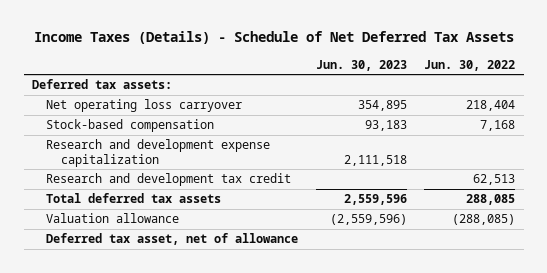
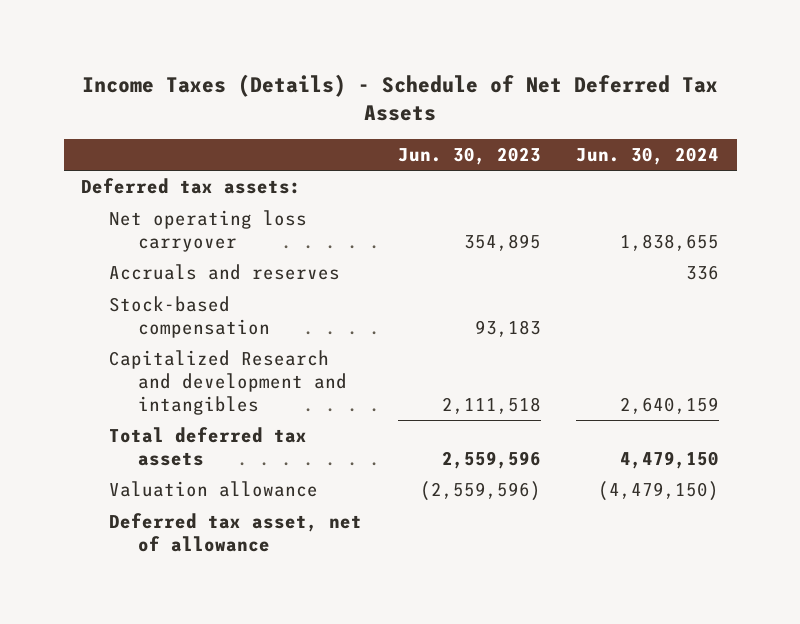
[423,59,515,71] Jun. 30, 2022 -> none
none -> [575,147,719,166] Jun. 30, 2024
none -> [109,264,341,281] Accruals and reserves
[46,173,292,187] Research and development tax credit -> none
[46,139,271,167] Research and development expense capitalization -> [109,350,347,415] Capitalized Research and development and intangibles

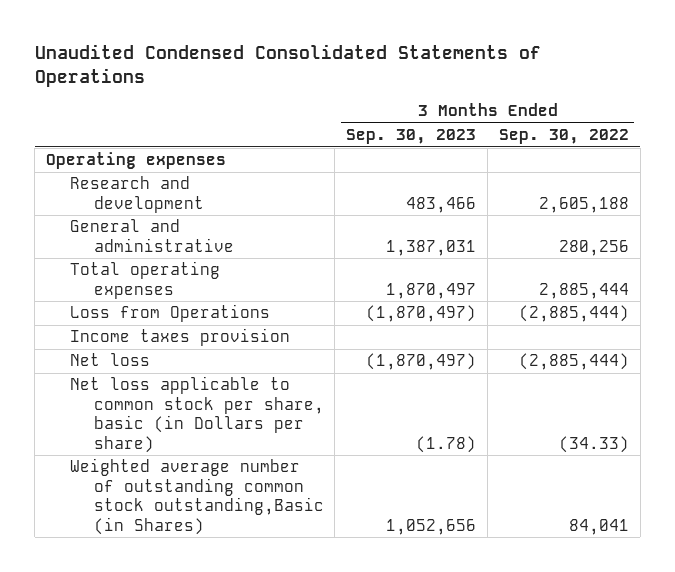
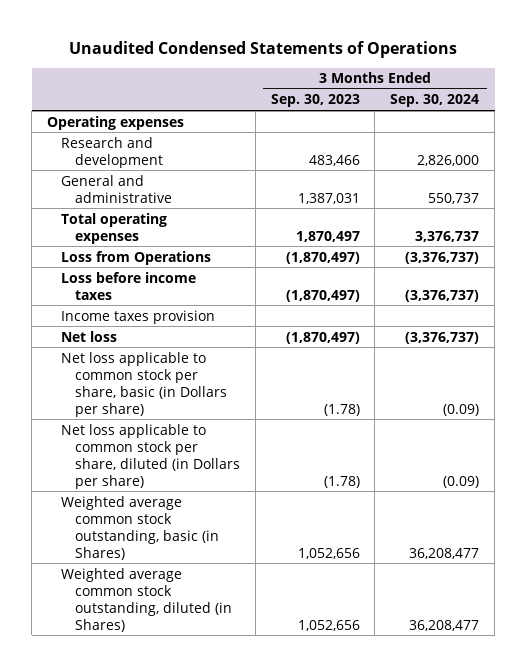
[34,43,541,88] Unaudited Condensed Consolidated Statements of Operations -> [69,40,458,58] Unaudited Condensed Statements of Operations
[498,129,629,145] Sep. 30, 2022 -> none
none -> [390,94,480,108] Sep. 30, 2024
none -> [61,271,197,300] Loss before income taxes
none -> [61,423,240,489] Net loss applicable to common stock per share, diluted (in Dollars per share)
[69,458,324,535] Weighted average number of outstanding common stock outstanding,Basic (in Shares) -> [61,495,219,560] Weighted average common stock outstanding, basic (in Shares)
none -> [61,567,232,632] Weighted average common stock outstanding, diluted (in Shares)

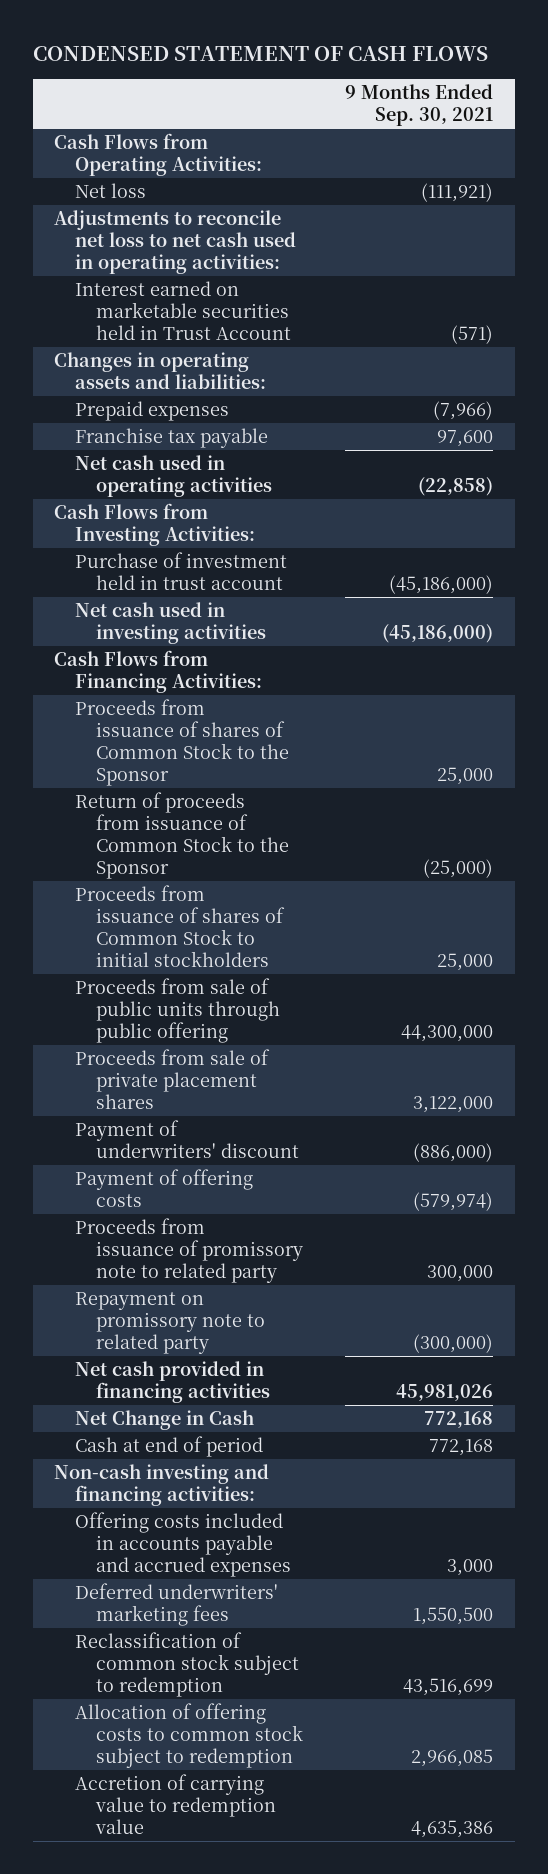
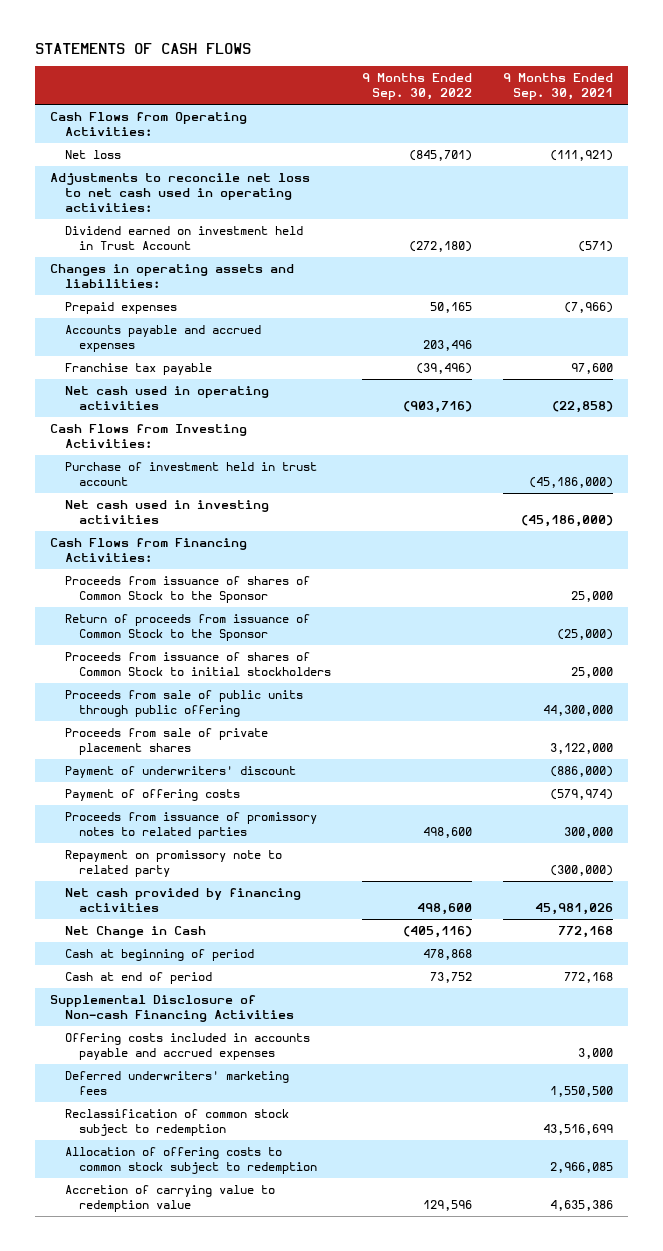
[32,45,488,61] CONDENSED STATEMENT OF CASH FLOWS -> [34,42,251,54] STATEMENTS OF CASH FLOWS
none -> [362,73,473,101] 9 Months Ended Sep. 30, 2022
[74,281,291,341] Interest earned on marketable securities held in Trust Account -> [64,226,303,251] Dividend earned on investment held in Trust Account
none -> [64,325,261,353] Accounts payable and accrued expenses
[74,1218,303,1284] Proceeds from issuance of promissory note to related party -> [64,812,317,840] Proceeds from issuance of promissory notes to related parties
[74,1361,270,1404] Net cash provided in financing activities -> [64,888,301,913] Net cash provided by financing activities
none -> [64,949,254,962] Cash at beginning of period
[54,1464,270,1507] Non-cash investing and financing activities: -> [50,995,294,1023] Supplemental Disclosure of Non-cash Financing Activities

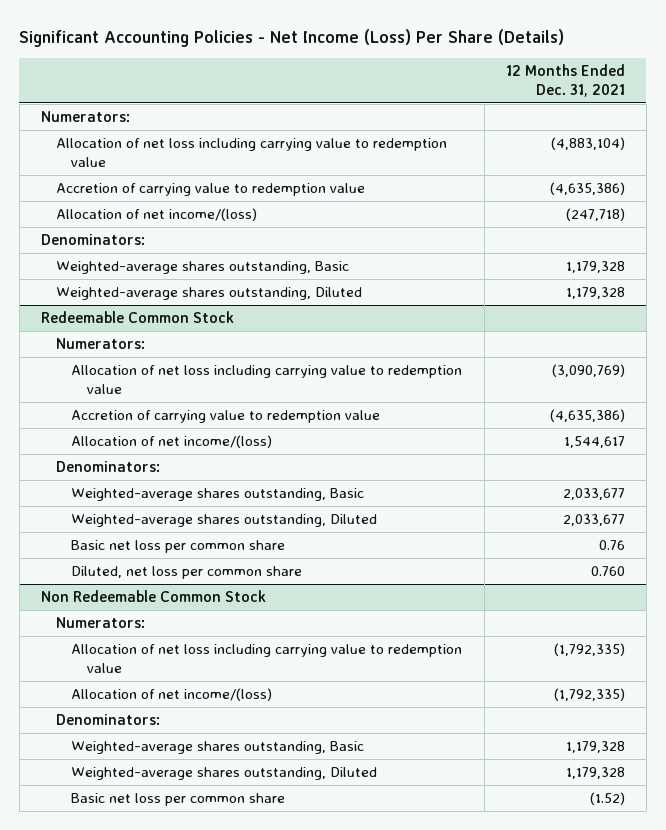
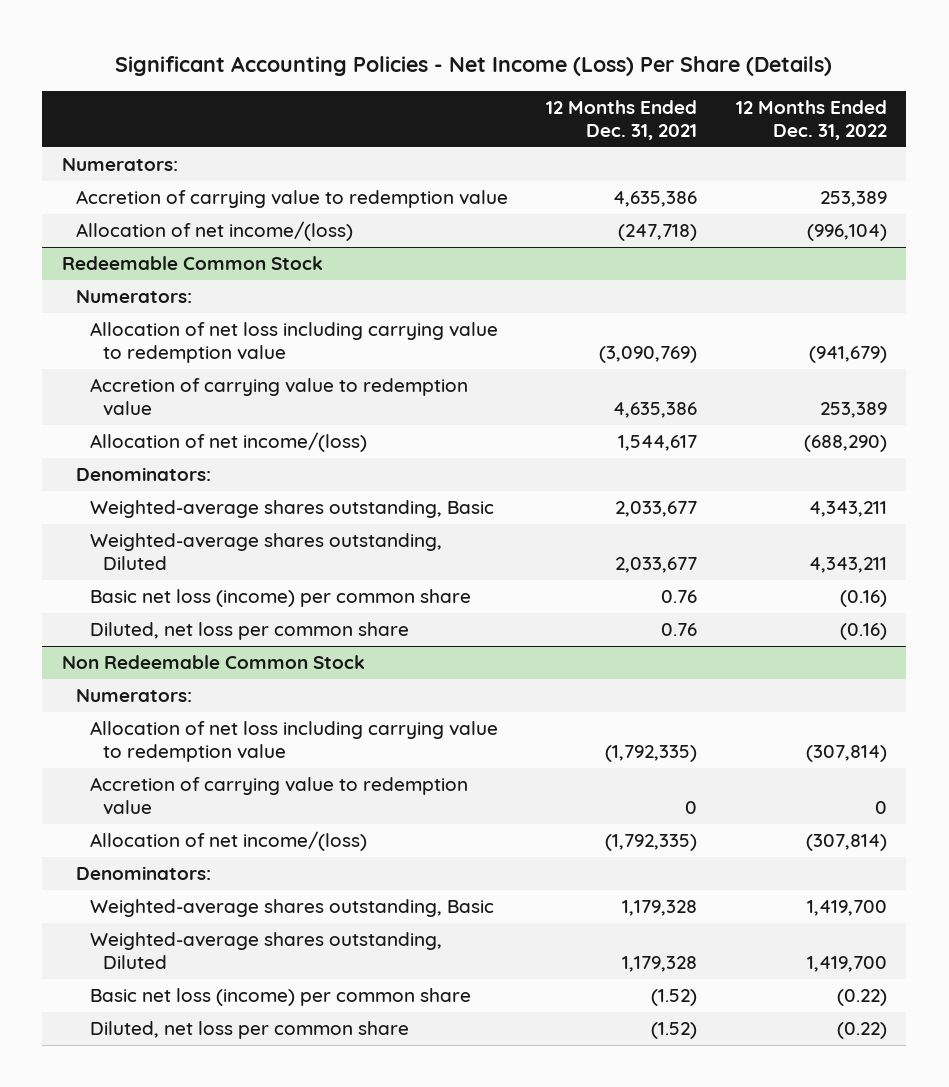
none -> [735,99,887,140] 12 Months Ended Dec. 31, 2022
[56,137,448,168] Allocation of net loss including carrying value to redemption value -> none
[549,181,625,195] (4,635,386) -> [613,191,698,208] 4,635,386
[40,233,145,245] Denominators: -> none
[56,260,350,274] Weighted-average shares outstanding, Basic -> none
[56,286,363,300] Weighted-average shares outstanding, Diluted -> none
[549,408,625,422] (4,635,386) -> [613,402,698,419] 4,635,386
[71,539,286,553] Basic net loss per common share -> [89,589,471,608] Basic net loss (income) per common share
[590,565,625,576] 0.760 -> [661,623,698,637] 0.76
none -> [89,777,468,816] Accretion of carrying value to redemption value
[71,792,286,806] Basic net loss per common share -> [89,988,471,1007] Basic net loss (income) per common share
none -> [89,1021,409,1040] Diluted, net loss per common share

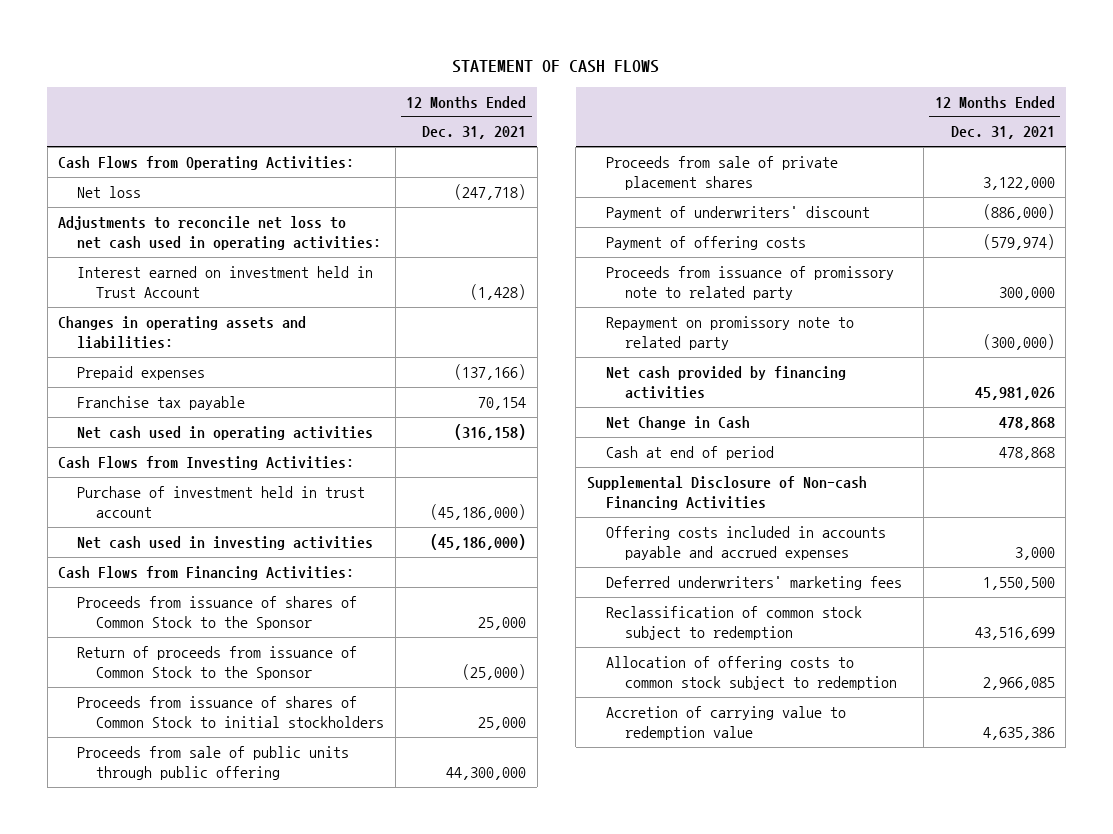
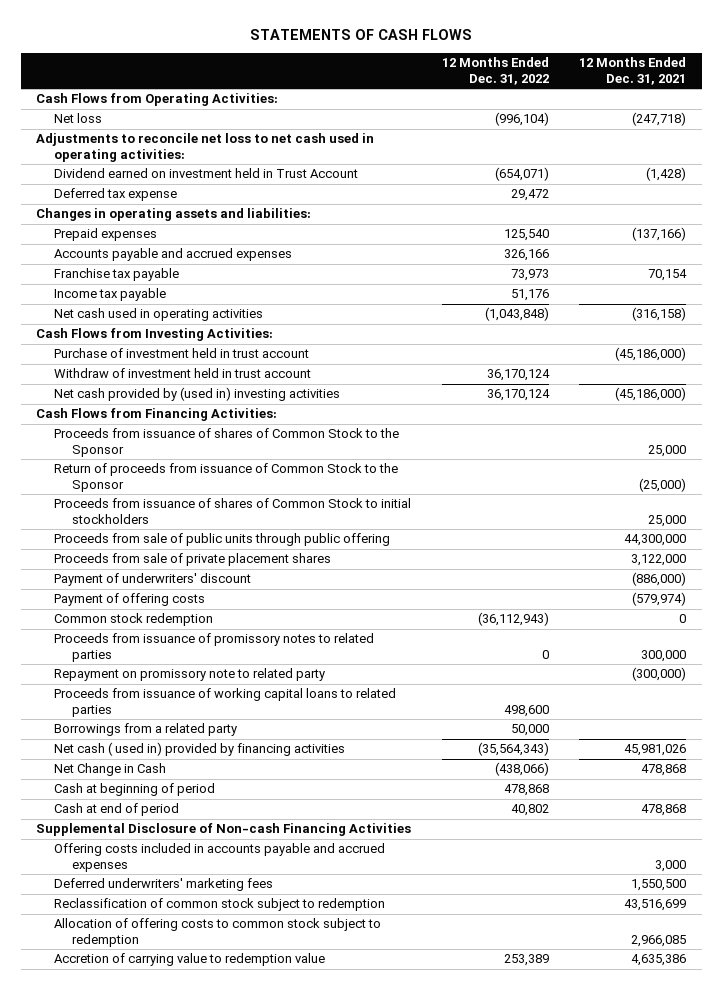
[452,60,660,74] STATEMENT OF CASH FLOWS -> [250,29,473,41] STATEMENTS OF CASH FLOWS
none -> [441,57,549,85] 12 Months Ended Dec. 31, 2022
[77,265,374,298] Interest earned on investment held in Trust Account -> [53,168,358,179] Dividend earned on investment held in Trust Account
none -> [53,188,177,202] Deferred tax expense
none -> [53,248,292,262] Accounts payable and accrued expenses
none -> [53,288,166,302] Income tax payable
none -> [53,368,311,379] Withdraw of investment held in trust account
[77,535,374,550] Net cash used in investing activities -> [53,387,340,402] Net cash provided by (used in) investing activities
none -> [53,613,213,627] Common stock redemption
[605,265,894,300] Proceeds from issuance of promissory note to related party -> [53,633,374,662] Proceeds from issuance of promissory notes to related parties
none -> [53,688,396,717] Proceeds from issuance of working capital loans to related parties
none -> [53,723,237,737] Borrowings from a related party
[605,365,846,399] Net cash provided by financing activities -> [53,742,345,757] Net cash ( used in) provided by financing activities
none -> [53,783,215,797] Cash at beginning of period

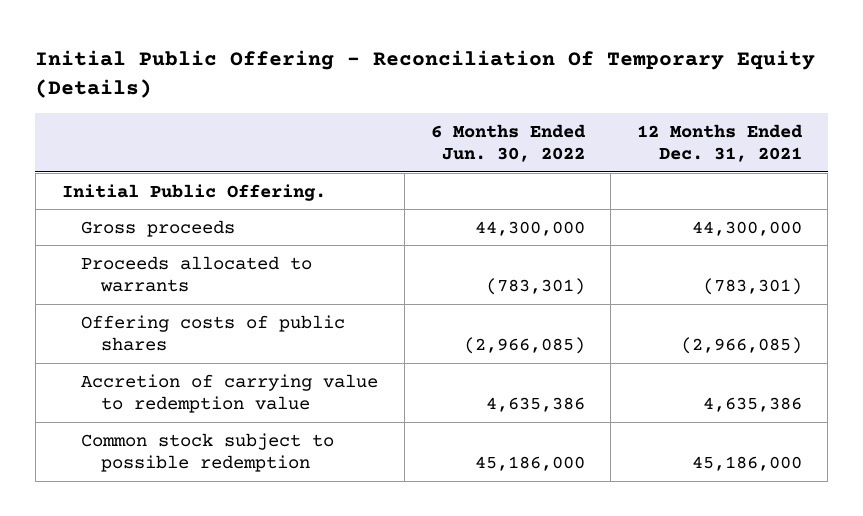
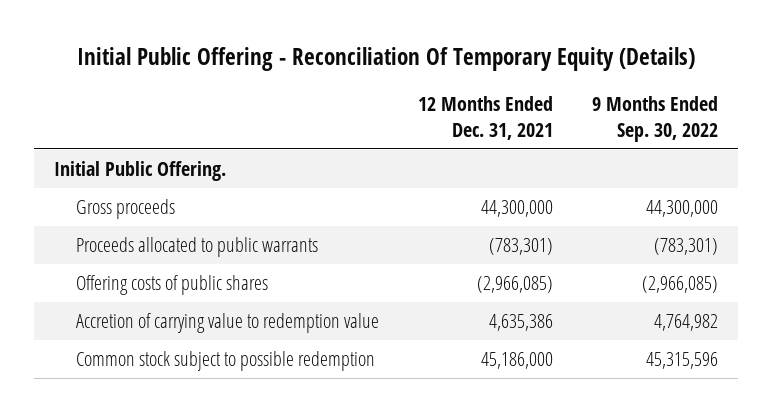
[430,123,586,163] 6 Months Ended Jun. 30, 2022 -> none
none -> [592,96,719,142] 9 Months Ended Sep. 30, 2022
[81,255,313,292] Proceeds allocated to warrants -> [76,237,319,258] Proceeds allocated to public warrants

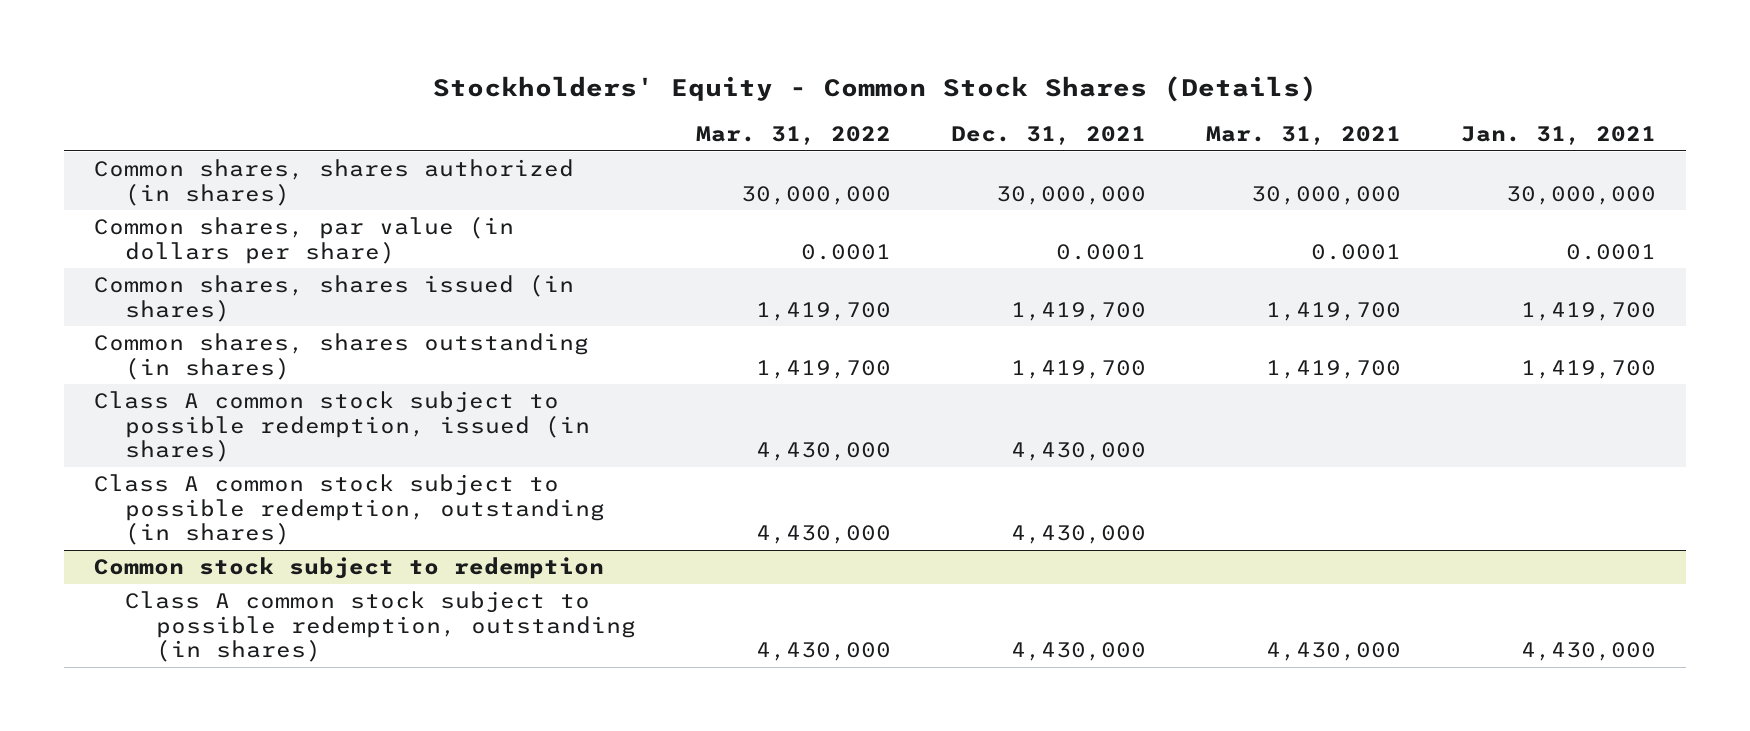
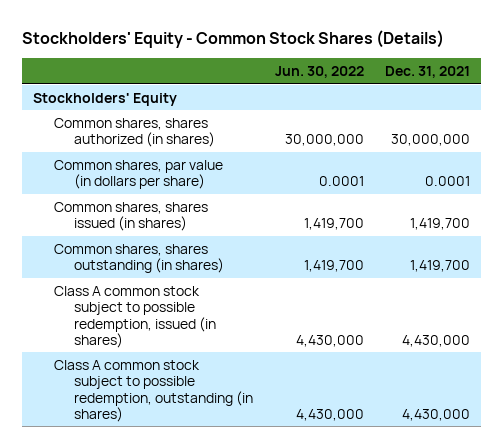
[696,126,892,146] Mar. 31, 2022 -> none
[1206,126,1402,146] Mar. 31, 2021 -> none
[1461,126,1657,146] Jan. 31, 2021 -> none
none -> [274,66,364,79] Jun. 30, 2022
none -> [33,92,178,106] Stockholders' Equity
[93,557,604,580] Common stock subject to redemption -> none
[124,591,637,663] Class A common stock subject to possible redemption, outstanding (in shares) -> none

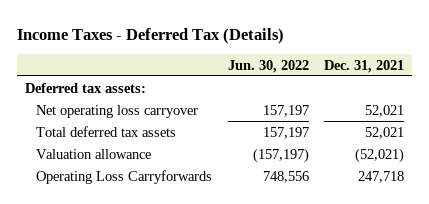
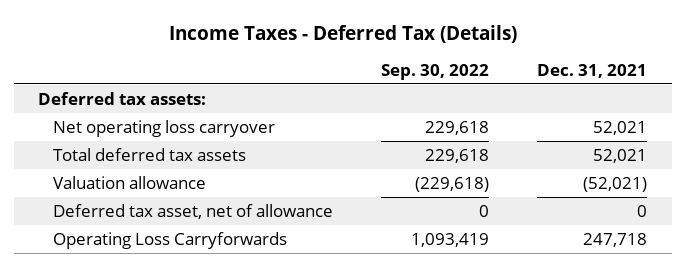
[227,59,309,73] Jun. 30, 2022 -> none
none -> [380,63,489,80] Sep. 30, 2022
none -> [52,203,333,219] Deferred tax asset, net of allowance

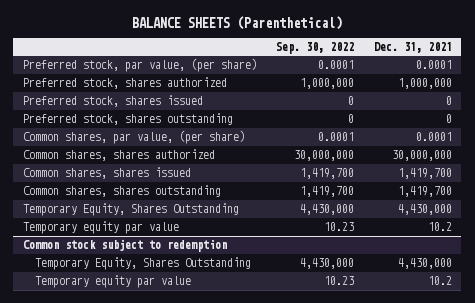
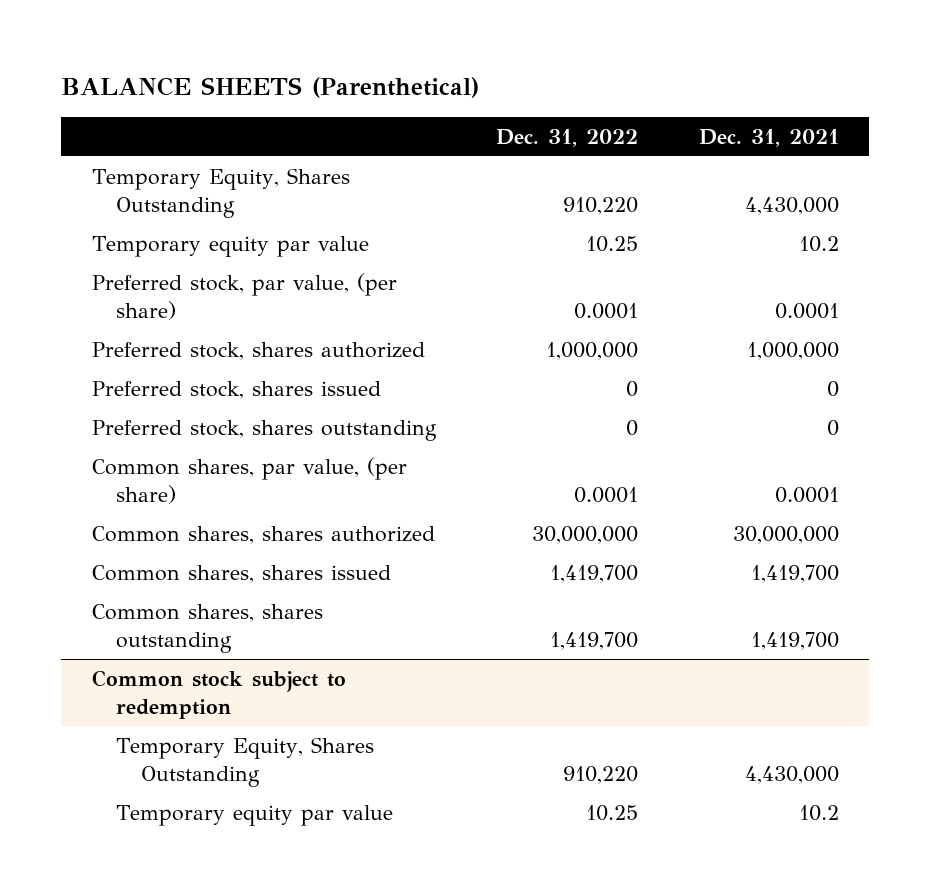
[276,41,355,54] Sep. 30, 2022 -> none
none -> [496,128,639,147] Dec. 31, 2022
[23,203,240,217] Temporary Equity, Shares Outstanding -> [91,168,350,218] Temporary Equity, Shares Outstanding
[23,221,180,235] Temporary equity par value -> [91,236,369,258] Temporary equity par value

